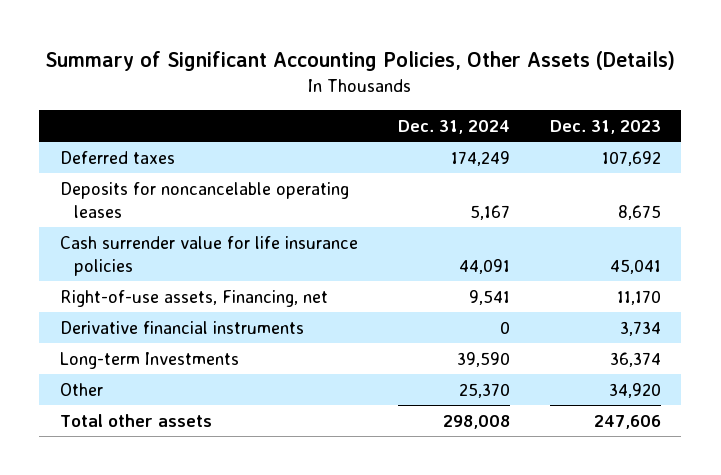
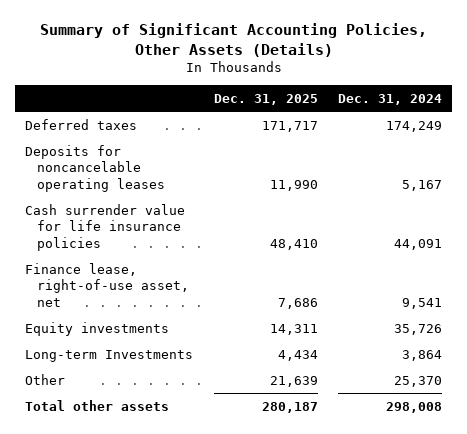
[549,119,661,134] Dec. 31, 2023 -> none
none -> [213,93,318,105] Dec. 31, 2025
[59,320,304,334] Derivative financial instruments -> none
[59,289,328,307] Right-of-use assets, Financing, net -> [25,262,189,307] Finance lease, right-of-use asset, net
none -> [25,321,170,336] Equity investments
[456,351,510,367] 39,590 -> [401,349,442,361] 3,864

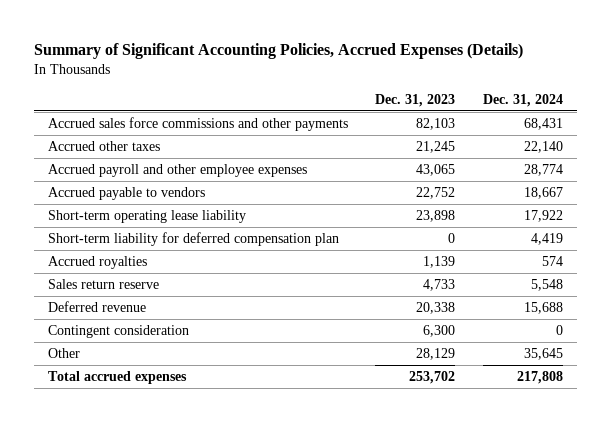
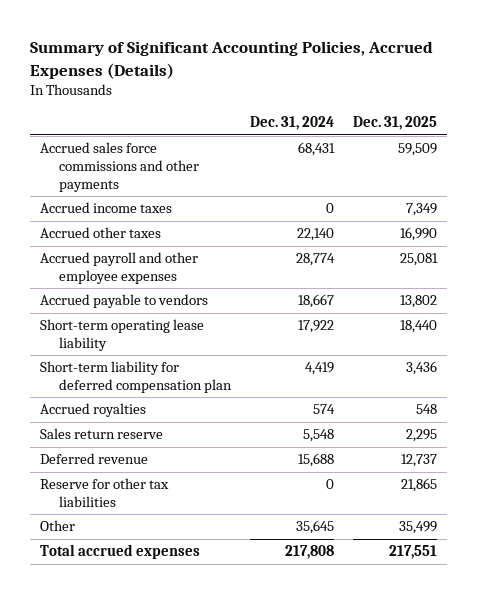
[375,94,456,108] Dec. 31, 2023 -> none
none -> [353,116,438,131] Dec. 31, 2025
none -> [39,202,172,214] Accrued income taxes
[47,324,189,338] Contingent consideration -> none
none -> [39,478,169,508] Reserve for other tax liabilities

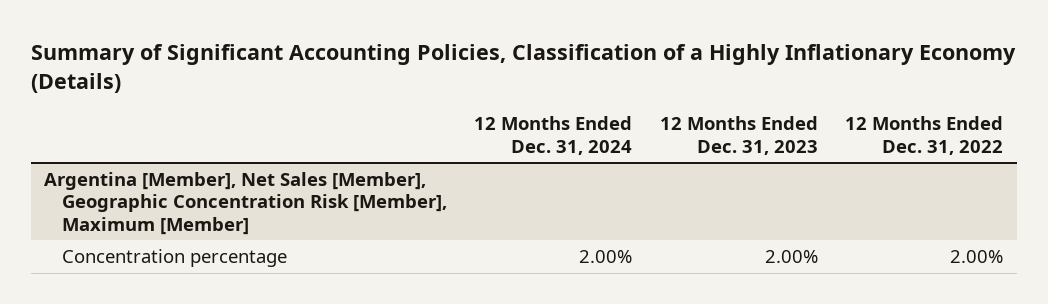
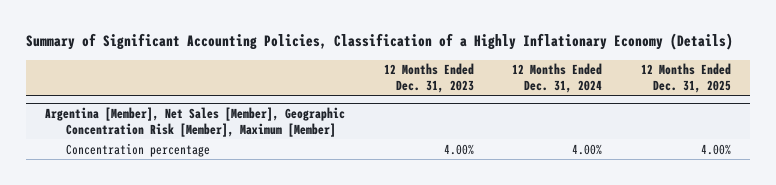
[845,116,1004,155] 12 Months Ended Dec. 31, 2022 -> none
none -> [640,63,731,93] 12 Months Ended Dec. 31, 2025
[579,250,633,264] 2.00% -> [572,143,603,155] 4.00%
[764,250,818,264] 2.00% -> [443,143,474,155] 4.00%

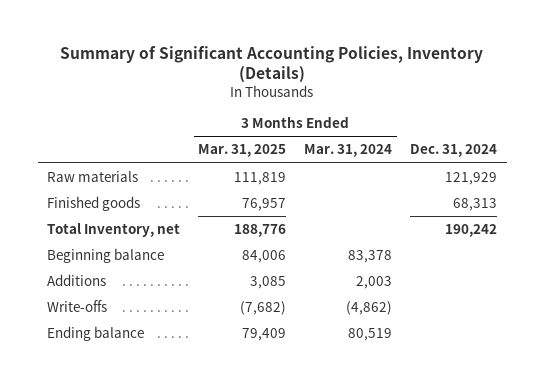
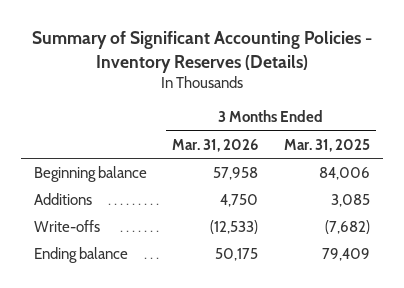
[60,45,484,84] Summary of Significant Accounting Policies, Inventory (Details) -> [31,31,372,73] Summary of Significant Accounting Policies - Inventory Reserves (Details)
[304,144,393,158] Mar. 31, 2024 -> none
[410,144,498,158] Dec. 31, 2024 -> none
none -> [172,138,259,152] Mar. 31, 2026
[47,170,139,182] Raw materials -> none
[47,195,141,211] Finished goods -> none
[47,222,181,237] Total Inventory, net -> none

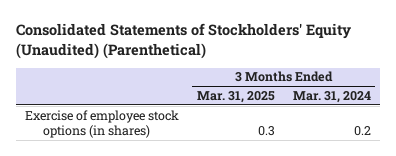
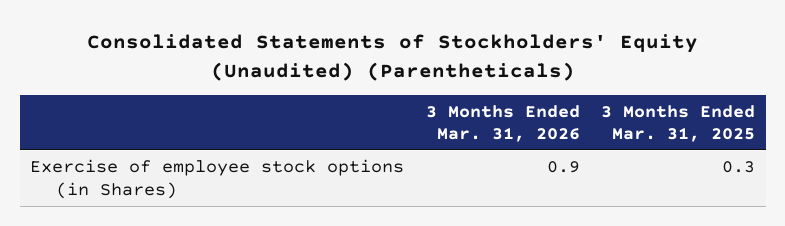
[15,23,351,59] Consolidated Statements of Stockholders' Equity (Unaudited) (Parenthetical) -> [86,34,698,81] Consolidated Statements of Stockholders' Equity (Unaudited) (Parentheticals)
[292,91,371,104] Mar. 31, 2024 -> none
none -> [425,104,580,143] 3 Months Ended Mar. 31, 2026
[24,109,179,139] Exercise of employee stock options (in shares) -> [30,159,405,200] Exercise of employee stock options (in Shares)

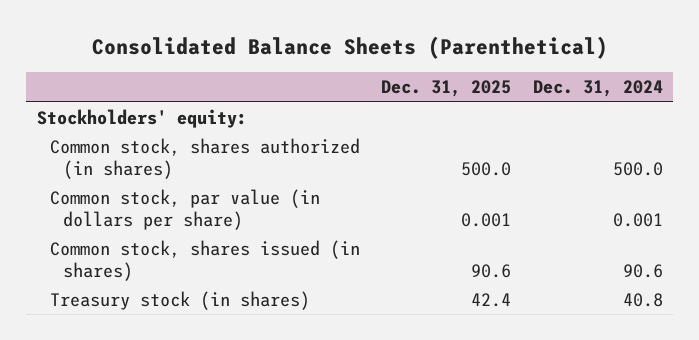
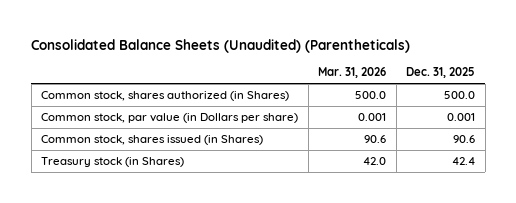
[91,36,608,60] Consolidated Balance Sheets (Parenthetical) -> [31,38,411,53] Consolidated Balance Sheets (Unaudited) (Parentheticals)
[532,80,663,98] Dec. 31, 2024 -> none
none -> [318,67,387,79] Mar. 31, 2026
[36,108,247,128] Stockholders' equity: -> none
[49,137,360,179] Common stock, shares authorized (in shares) -> [41,91,290,102] Common stock, shares authorized (in Shares)
[49,188,320,230] Common stock, par value (in dollars per share) -> [41,113,299,124] Common stock, par value (in Dollars per share)
[49,239,360,281] Common stock, shares issued (in shares) -> [41,135,264,146] Common stock, shares issued (in Shares)
[49,290,310,310] Treasury stock (in shares) -> [41,157,185,168] Treasury stock (in Shares)

